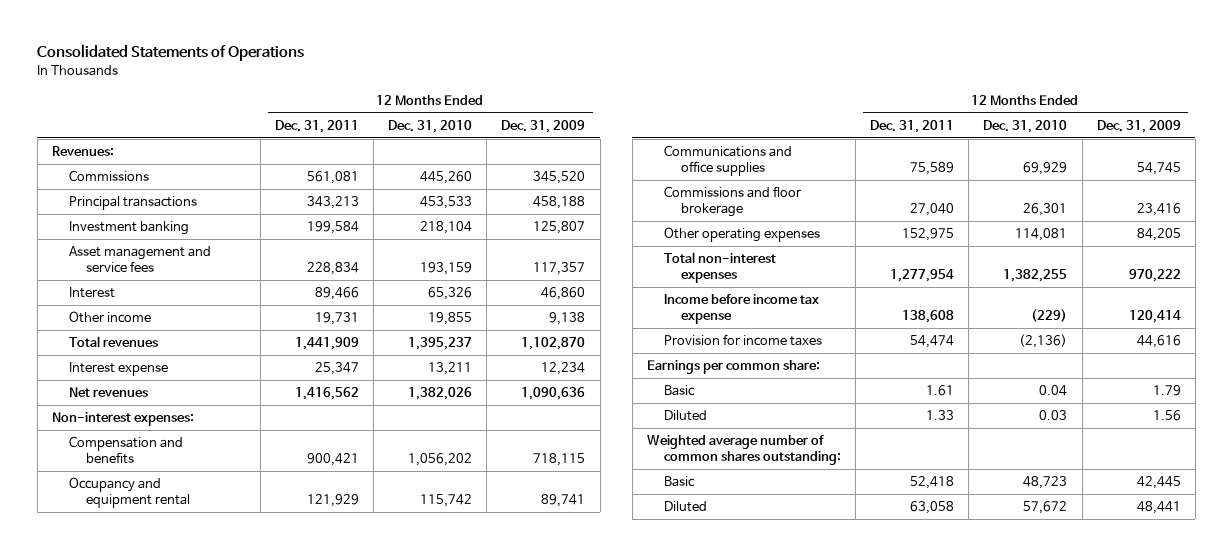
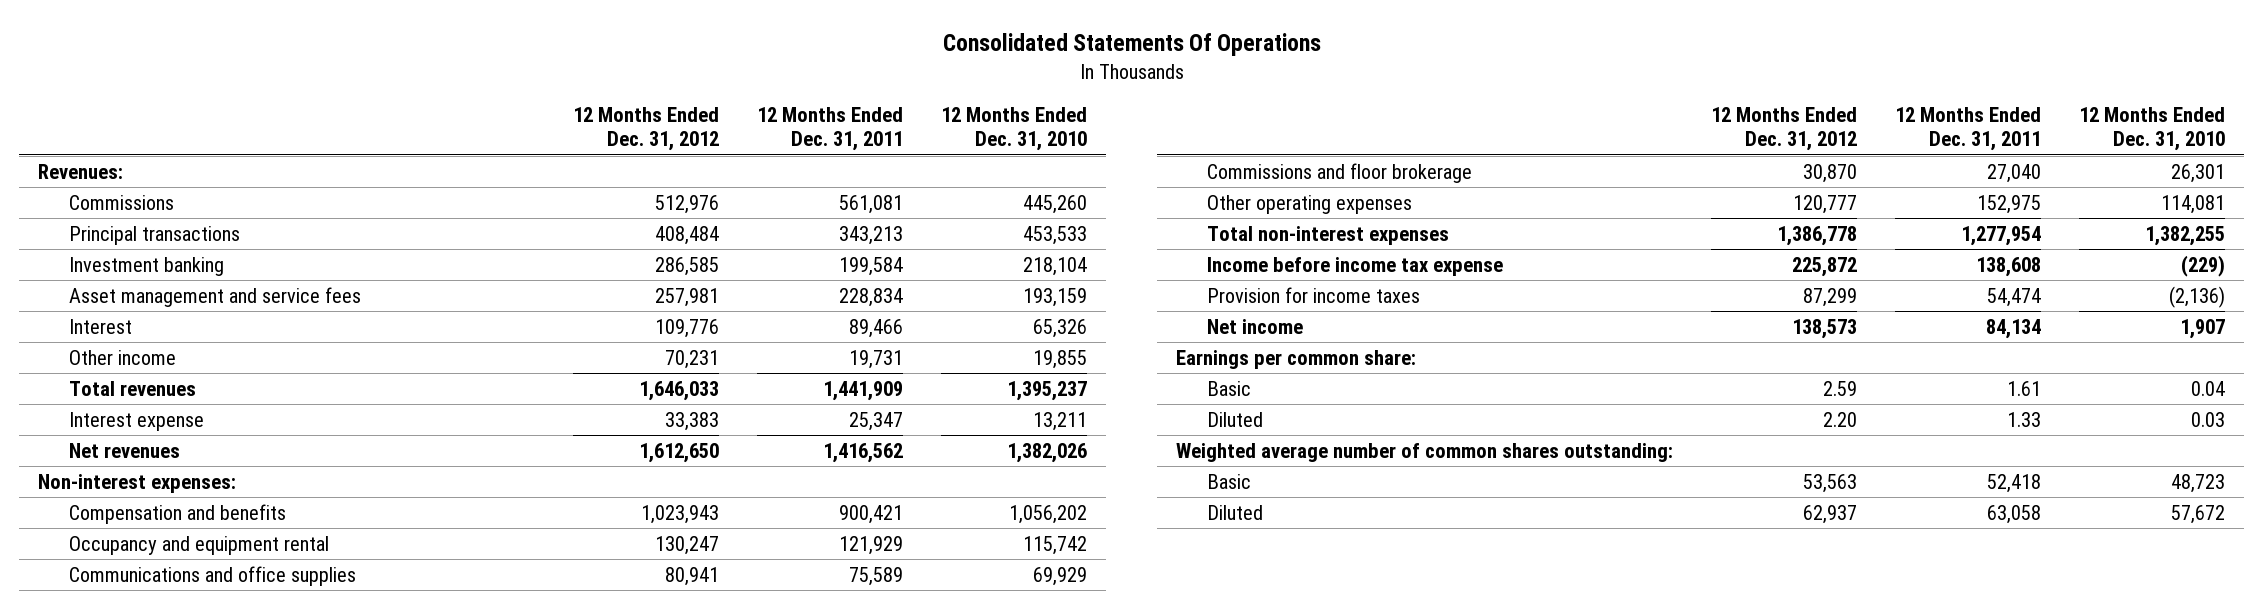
[37,44,305,62] Consolidated Statements of Operations -> [942,32,1321,56] Consolidated Statements Of Operations
[501,119,586,133] Dec. 31, 2009 -> none
none -> [573,106,720,152] 12 Months Ended Dec. 31, 2012
none -> [1207,318,1304,334] Net income

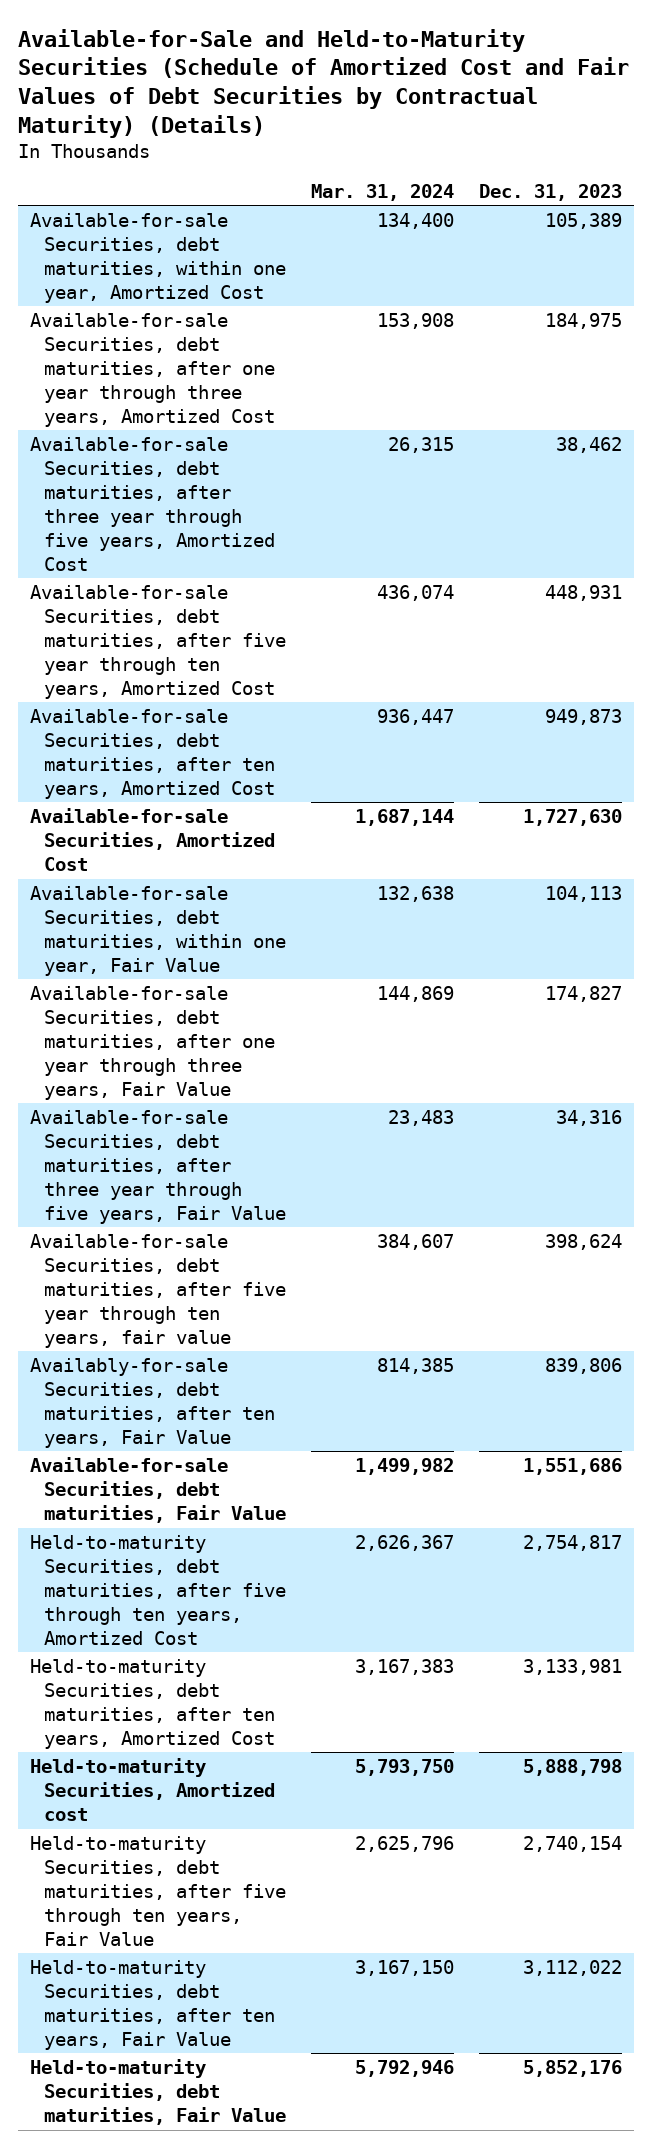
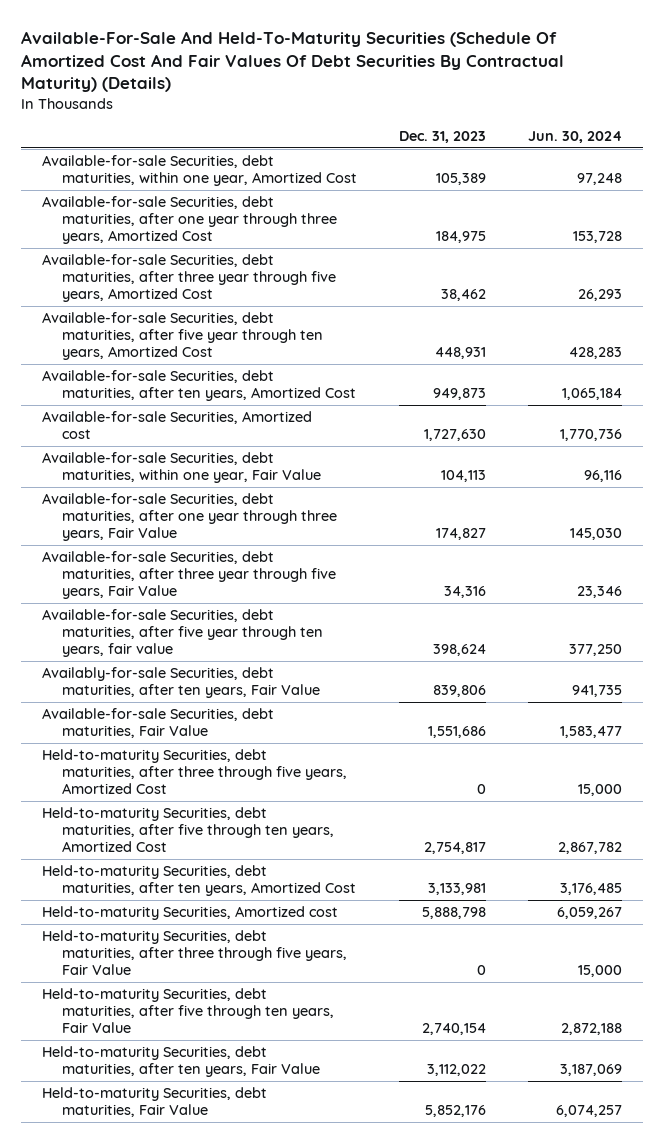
[17,28,629,138] Available-for-Sale and Held-to-Maturity Securities (Schedule of Amortized Cost and Fair Values of Debt Securities by Contractual Maturity) (Details) -> [21,30,565,93] Available-For-Sale And Held-To-Maturity Securities (Schedule Of Amortized Cost And Fair Values Of Debt Securities By Contractual Maturity) (Details)
[310,183,454,201] Mar. 31, 2024 -> none
none -> [527,131,622,144] Jun. 30, 2024
[30,808,275,871] Available-for-sale Securities, Amortized Cost -> [42,411,313,440] Available-for-sale Securities, Amortized cost
none -> [42,749,347,795] Held-to-maturity Securities, debt maturities, after three through five years, Amortized Cost
none -> [42,930,347,976] Held-to-maturity Securities, debt maturities, after three through five years, Fair Value

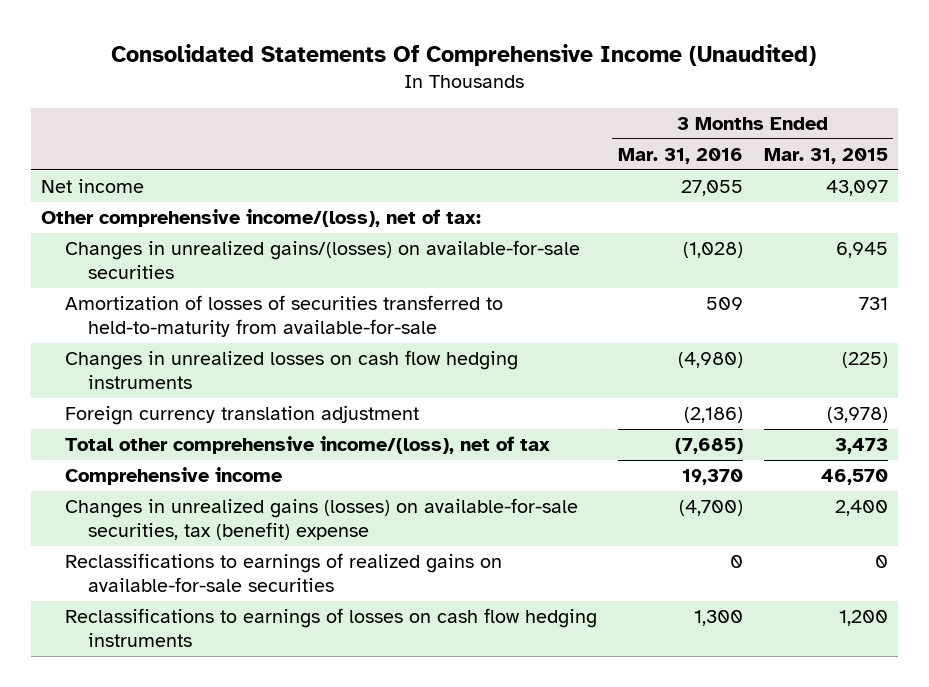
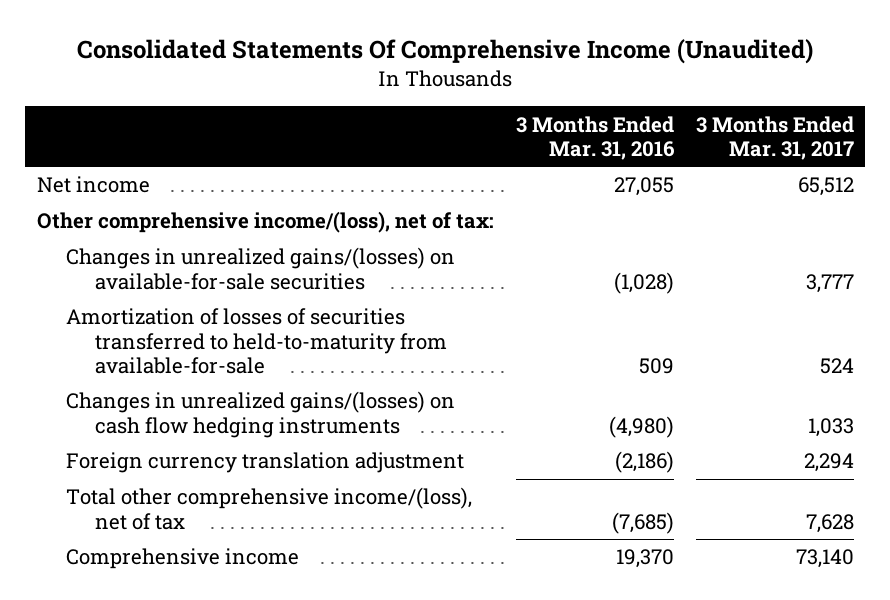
[763,147,888,164] Mar. 31, 2015 -> none
none -> [695,115,854,160] 3 Months Ended Mar. 31, 2017
[64,350,518,389] Changes in unrealized losses on cash flow hedging instruments -> [65,391,455,438] Changes in unrealized gains/(losses) on cash flow hedging instruments
[64,498,578,540] Changes in unrealized gains (losses) on available-for-sale securities, tax (benefit) expense -> none
[64,553,502,592] Reclassifications to earnings of realized gains on available-for-sale securities -> none
[64,608,597,647] Reclassifications to earnings of losses on cash flow hedging instruments -> none

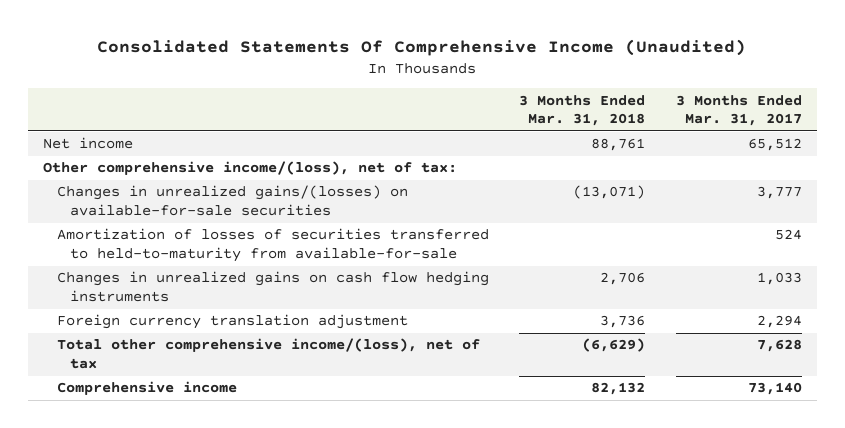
[515,115,675,160] 3 Months Ended Mar. 31, 2016 -> none
none -> [519,94,646,127] 3 Months Ended Mar. 31, 2018
[65,391,455,438] Changes in unrealized gains/(losses) on cash flow hedging instruments -> [56,271,489,303] Changes in unrealized gains on cash flow hedging instruments

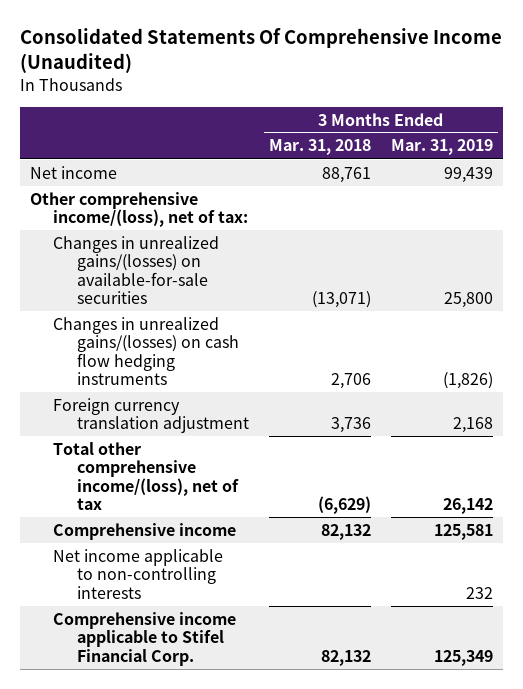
[675,94,802,127] 3 Months Ended Mar. 31, 2017 -> none
none -> [391,139,494,156] Mar. 31, 2019
[56,228,489,263] Amortization of losses of securities transferred to held-to-maturity from available-for-sale -> none
[56,271,489,303] Changes in unrealized gains on cash flow hedging instruments -> [53,316,239,386] Changes in unrealized gains/(losses) on cash flow hedging instruments
none -> [53,548,224,599] Net income applicable to non-controlling interests
none -> [53,611,237,666] Comprehensive income applicable to Stifel Financial Corp.

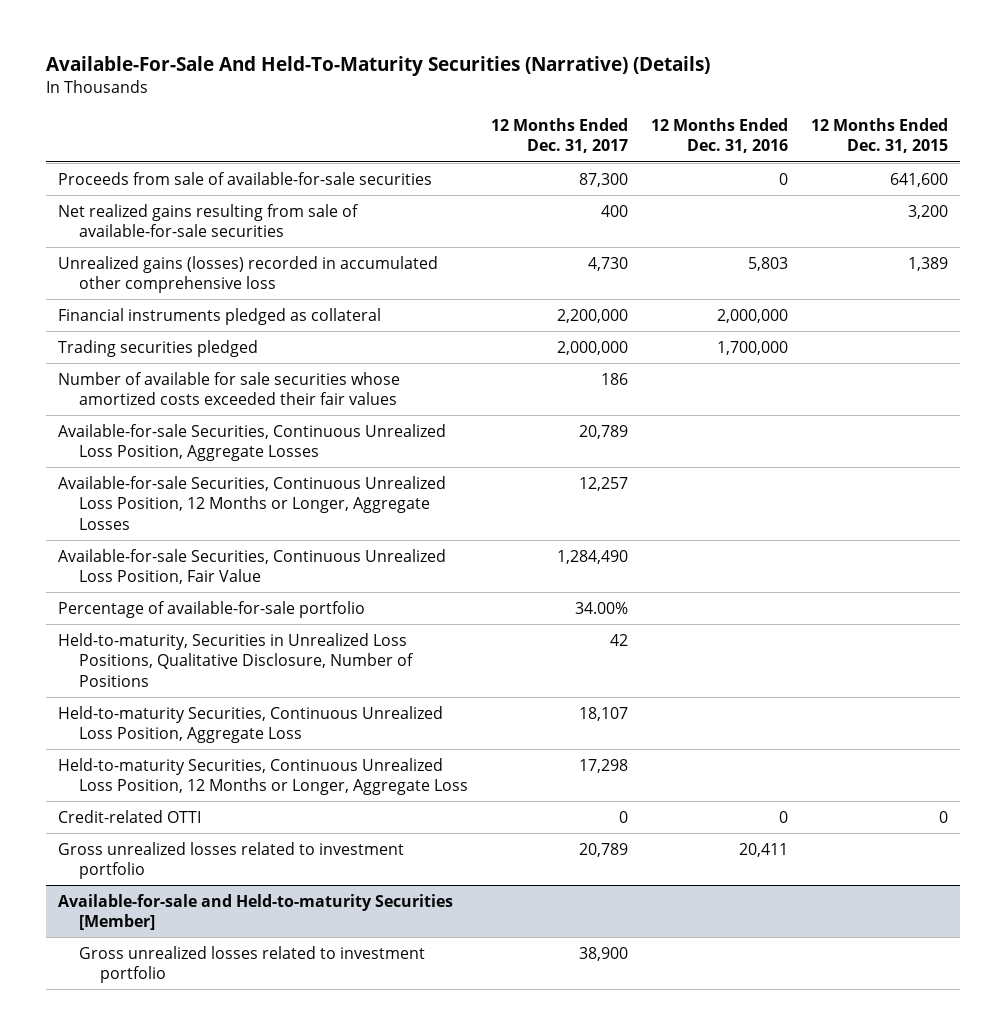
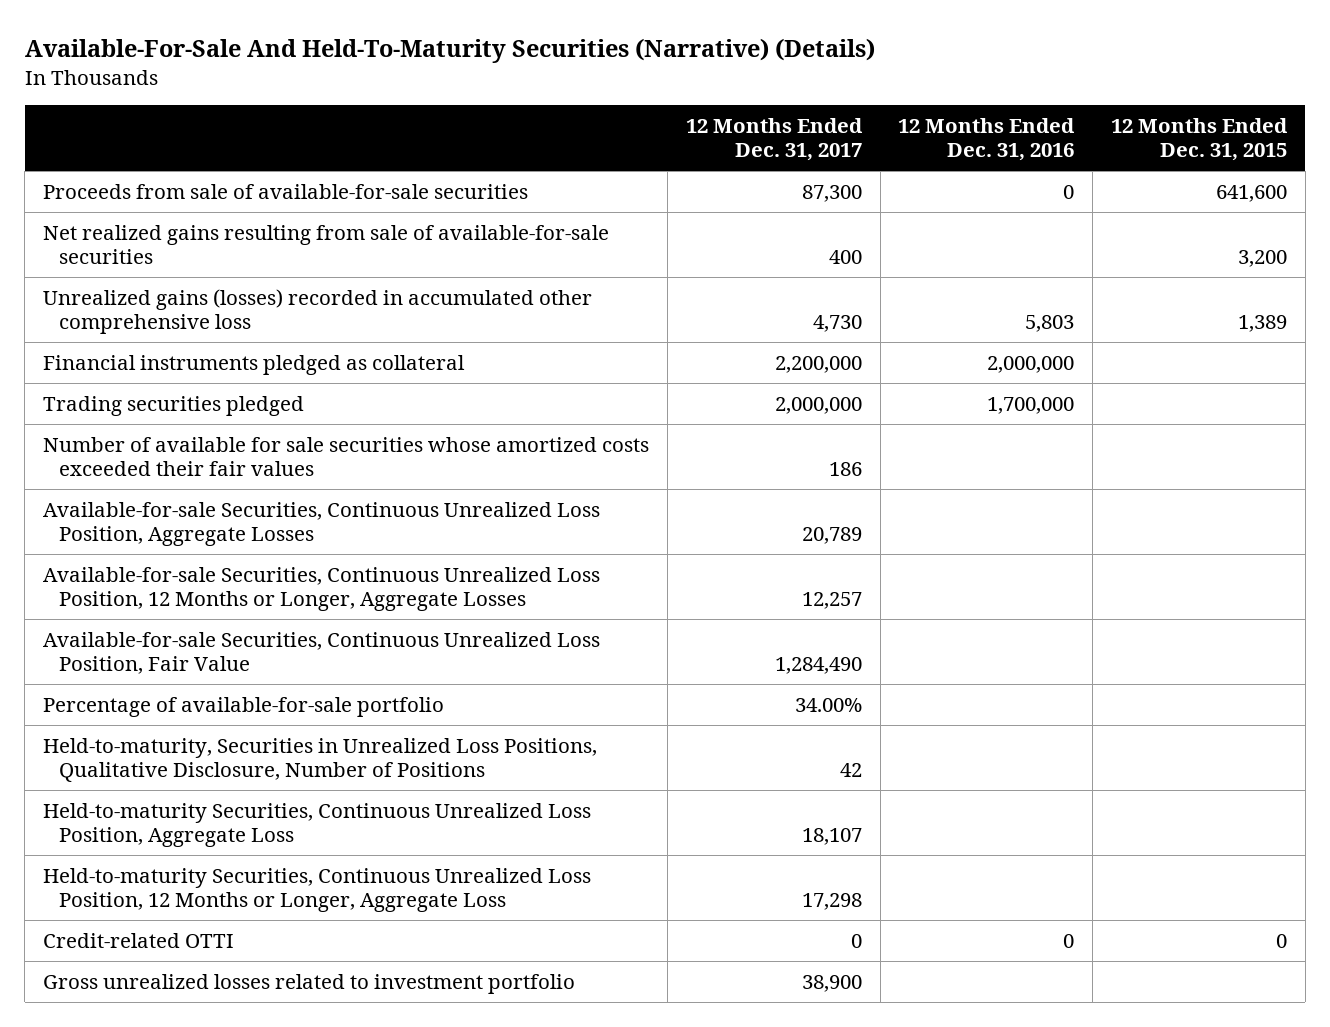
[57,841,404,880] Gross unrealized losses related to investment portfolio -> none
[57,893,453,931] Available-for-sale and Held-to-maturity Securities [Member] -> none

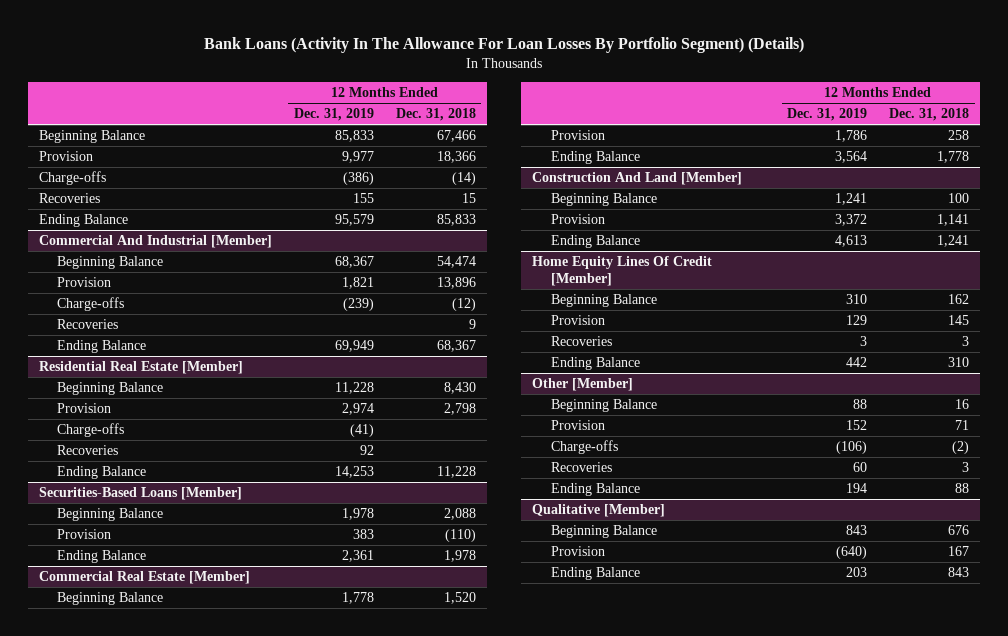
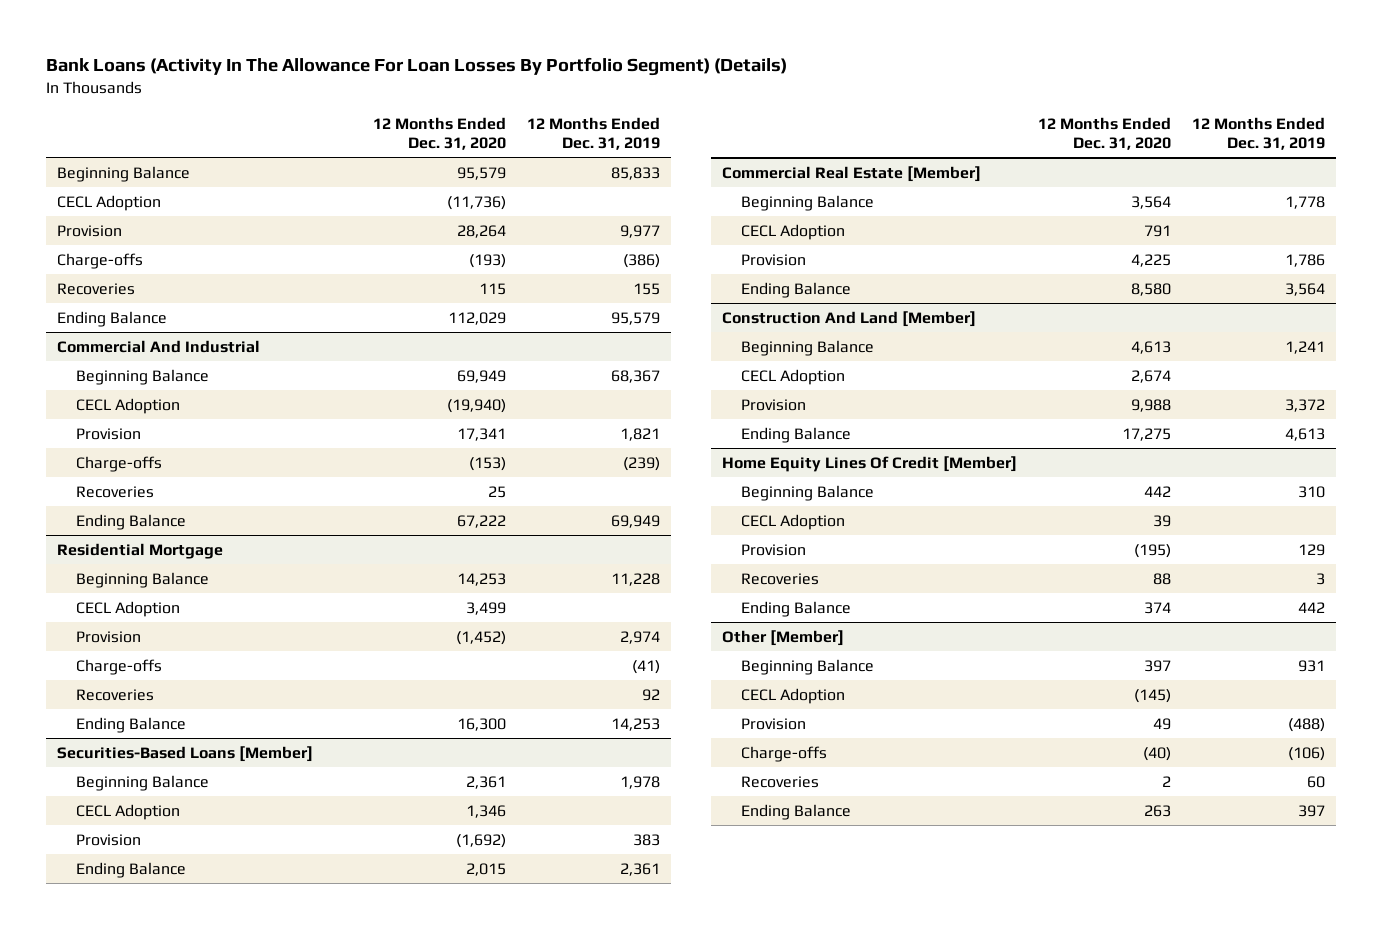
[395,108,476,122] Dec. 31, 2018 -> none
none -> [373,116,507,150] 12 Months Ended Dec. 31, 2020
none -> [56,194,161,211] CECL Adoption
[38,235,272,249] Commercial And Industrial [Member] -> [56,339,260,353] Commercial And Industrial
none -> [76,397,181,414] CECL Adoption
[38,361,243,375] Residential Real Estate [Member] -> [56,542,223,559] Residential Mortgage
none -> [76,600,181,617] CECL Adoption
none -> [76,803,181,820] CECL Adoption
none -> [741,223,846,240] CECL Adoption
none -> [741,368,846,385] CECL Adoption
none -> [741,513,846,530] CECL Adoption
[853,399,868,410] 88 -> [1298,659,1326,672] 931
none -> [741,687,846,704] CECL Adoption
[846,420,868,431] 152 -> [1288,717,1326,732] (488)
[532,504,666,518] Qualitative [Member] -> none
[550,525,657,539] Beginning Balance -> none
[550,546,605,557] Provision -> none
[550,567,640,581] Ending Balance -> none
[846,483,868,494] 194 -> [1298,804,1326,817] 397

